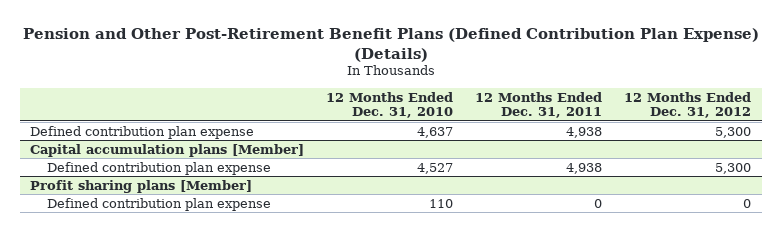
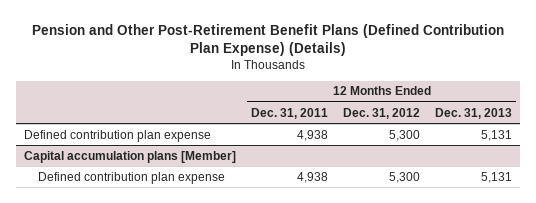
[326,91,454,119] 12 Months Ended Dec. 31, 2010 -> none
none -> [435,107,513,119] Dec. 31, 2013
[30,179,253,193] Profit sharing plans [Member] -> none
[46,197,271,211] Defined contribution plan expense -> none

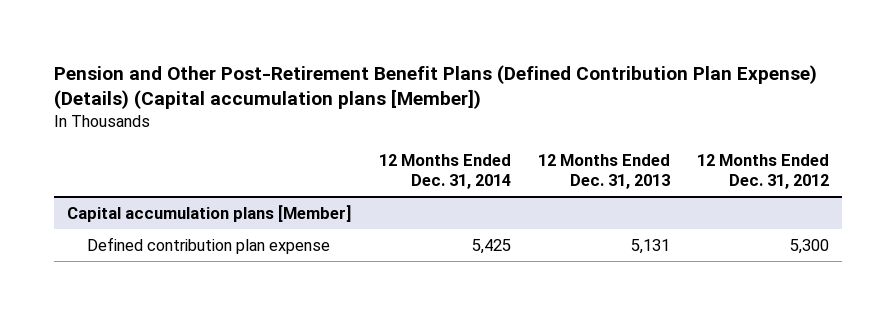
[32,23,505,57] Pension and Other Post-Retirement Benefit Plans (Defined Contribution Plan Expense) (Details) -> [54,64,818,110] Pension and Other Post-Retirement Benefit Plans (Defined Contribution Plan Expense) (Details) (Capital accumulation plans [Member])
[251,107,329,119] Dec. 31, 2011 -> none
none -> [379,153,512,190] 12 Months Ended Dec. 31, 2014
[23,129,211,142] Defined contribution plan expense -> none

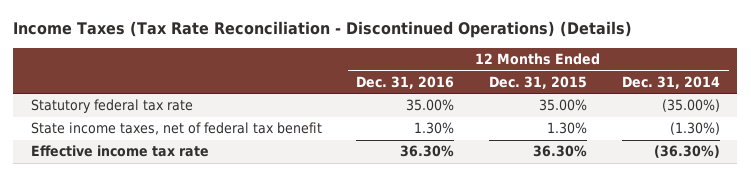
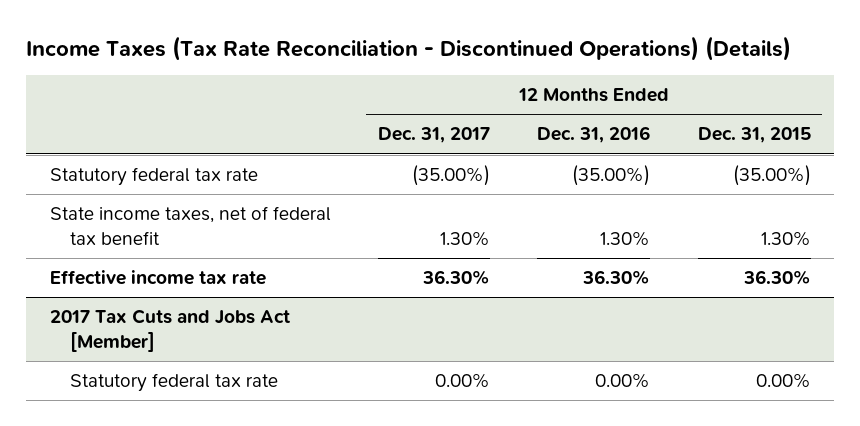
[621,75,720,89] Dec. 31, 2014 -> none
none -> [378,127,491,144] Dec. 31, 2017
[406,99,455,112] 35.00% -> [572,165,651,187] (35.00%)
[539,99,588,112] 35.00% -> [732,165,811,187] (35.00%)
none -> [49,309,290,352] 2017 Tax Cuts and Jobs Act [Member]
none -> [70,373,279,393] Statutory federal tax rate

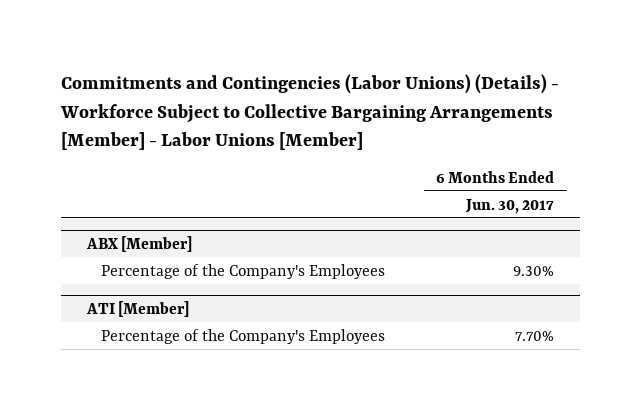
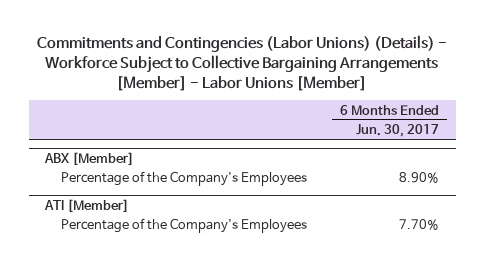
[513,265,555,276] 9.30% -> [399,172,440,184] 8.90%

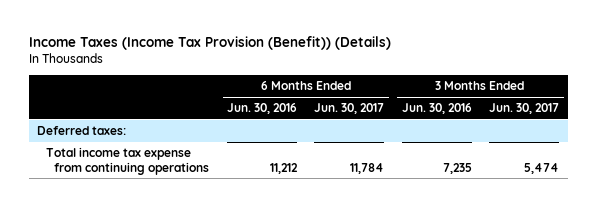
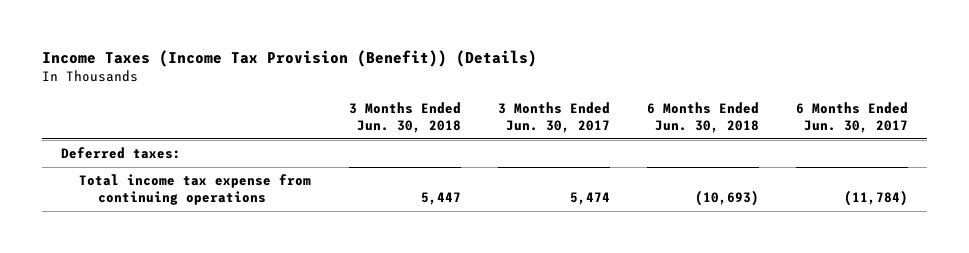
[226,103,297,115] Jun. 30, 2016 -> none
[401,103,472,115] Jun. 30, 2016 -> none
none -> [348,101,461,133] 3 Months Ended Jun. 30, 2018
none -> [646,101,759,133] 6 Months Ended Jun. 30, 2018
[350,162,385,174] 11,784 -> [844,190,909,207] (11,784)

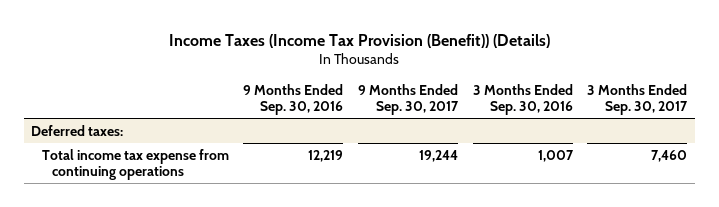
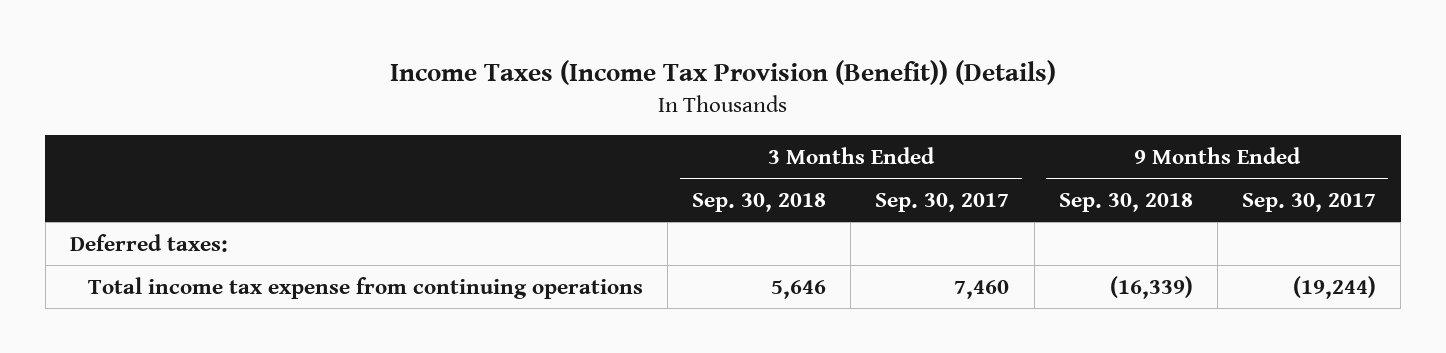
[243,84,344,116] 9 Months Ended Sep. 30, 2016 -> none
[472,84,573,116] 3 Months Ended Sep. 30, 2016 -> none
none -> [692,192,827,212] Sep. 30, 2018
none -> [1058,192,1193,212] Sep. 30, 2018
[418,149,458,162] 19,244 -> [1293,275,1377,299] (19,244)

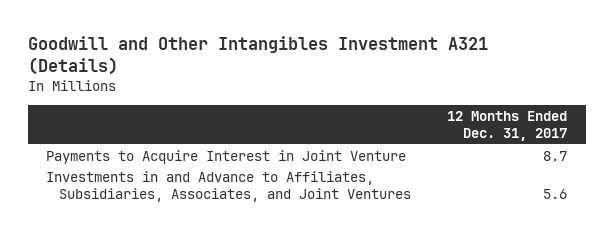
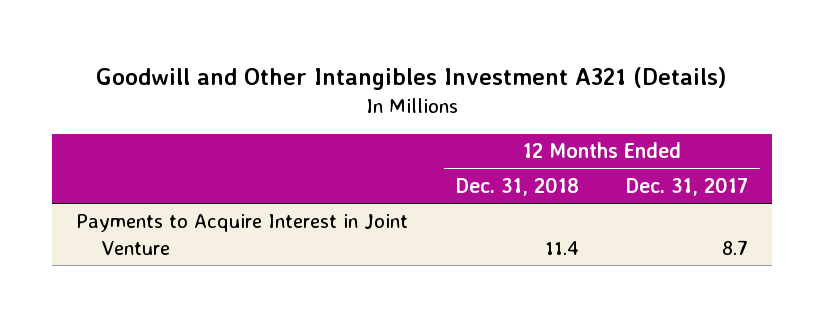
none -> [455,176,579,196] Dec. 31, 2018
[45,170,412,202] Investments in and Advance to Affiliates, Subsidiaries, Associates, and Joint Ventures -> none

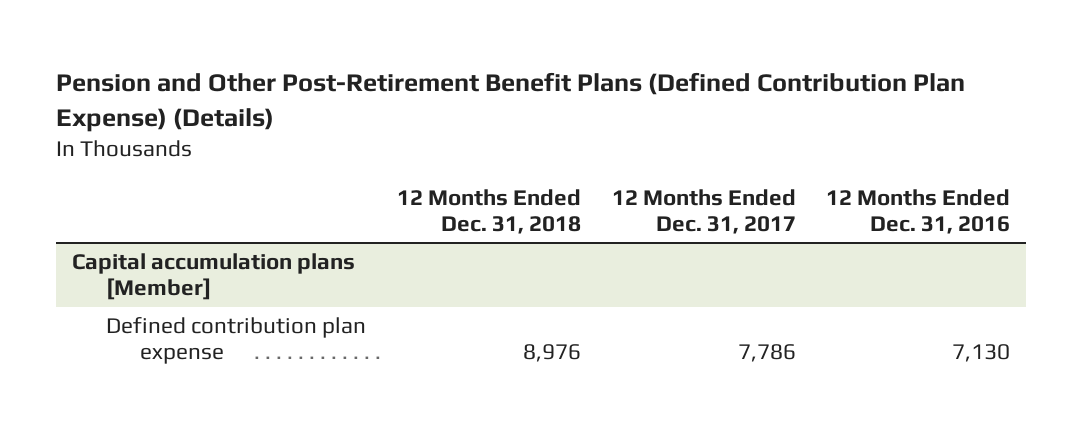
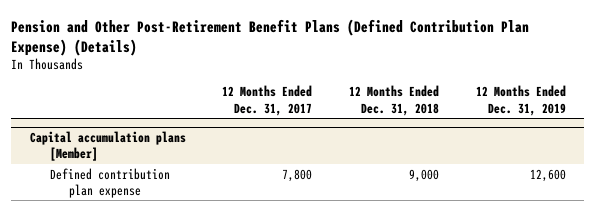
[826,188,1011,234] 12 Months Ended Dec. 31, 2016 -> none
none -> [475,85,566,116] 12 Months Ended Dec. 31, 2019
[522,344,581,363] 8,976 -> [408,168,439,182] 9,000
[737,344,796,363] 7,786 -> [282,168,313,182] 7,800

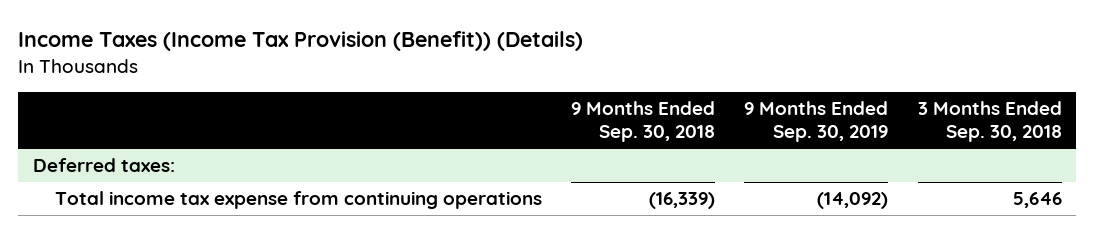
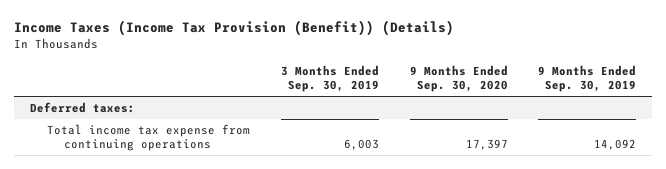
[571,100,716,143] 9 Months Ended Sep. 30, 2018 -> none
[917,100,1062,143] 3 Months Ended Sep. 30, 2018 -> none
none -> [280,65,379,93] 3 Months Ended Sep. 30, 2019
none -> [409,65,508,93] 9 Months Ended Sep. 30, 2020
[817,192,889,210] (14,092) -> [594,139,637,151] 14,092

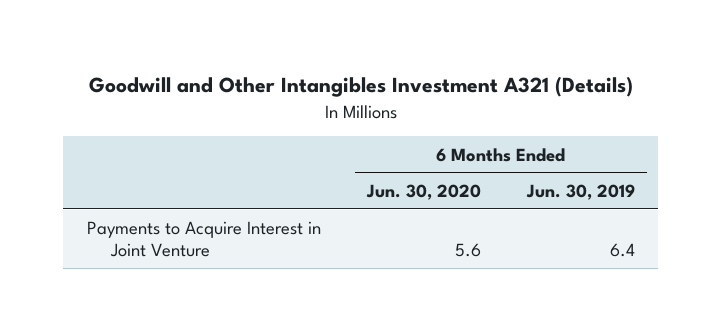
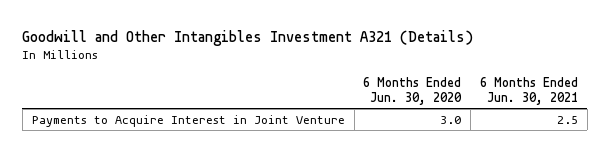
[526,183,636,200] Jun. 30, 2019 -> none
none -> [480,77,579,105] 6 Months Ended Jun. 30, 2021
[454,242,481,257] 5.6 -> [440,116,462,125] 3.0

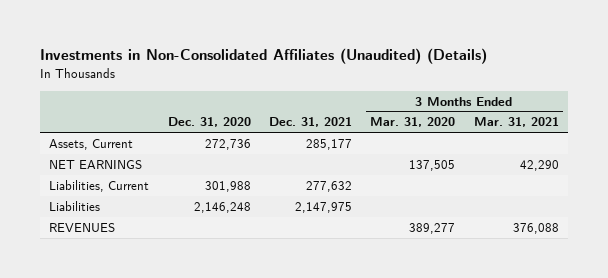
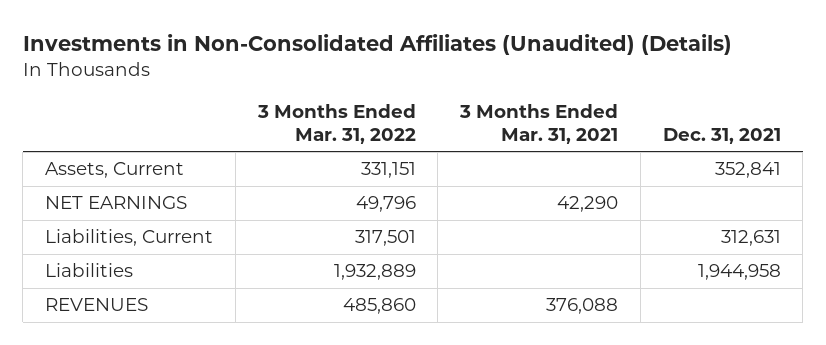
[167,117,251,128] Dec. 31, 2020 -> none
[370,117,456,128] Mar. 31, 2020 -> none
none -> [256,103,416,144] 3 Months Ended Mar. 31, 2022
[305,138,352,150] 285,177 -> [714,162,781,179] 352,841
[305,180,352,192] 277,632 -> [720,230,781,247] 312,631
[294,201,352,213] 2,147,975 -> [697,264,781,281] 1,944,958

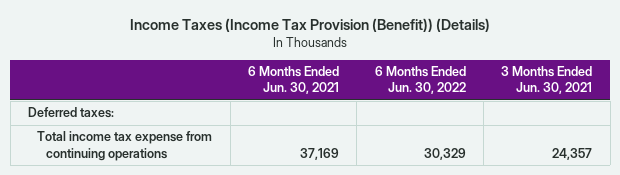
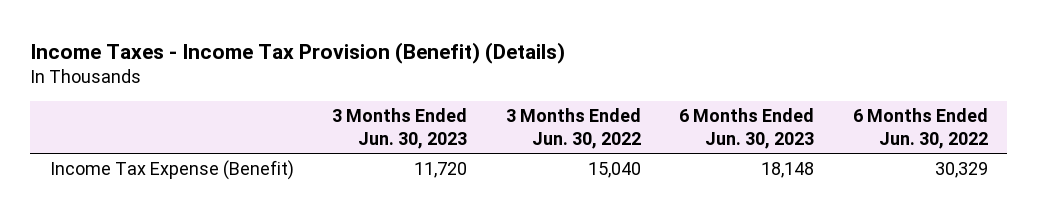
[130,18,491,33] Income Taxes (Income Tax Provision (Benefit)) (Details) -> [30,41,566,64] Income Taxes - Income Tax Provision (Benefit) (Details)
[247,66,339,95] 6 Months Ended Jun. 30, 2021 -> none
[501,66,593,95] 3 Months Ended Jun. 30, 2021 -> none
none -> [332,108,468,150] 3 Months Ended Jun. 30, 2023
none -> [505,108,641,150] 3 Months Ended Jun. 30, 2022
none -> [679,108,815,150] 6 Months Ended Jun. 30, 2023
[28,107,115,119] Deferred taxes: -> none
[37,131,213,161] Total income tax expense from continuing operations -> [49,160,294,181] Income Tax Expense (Benefit)

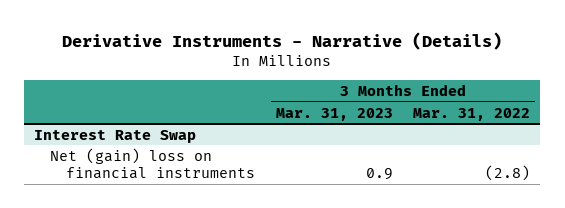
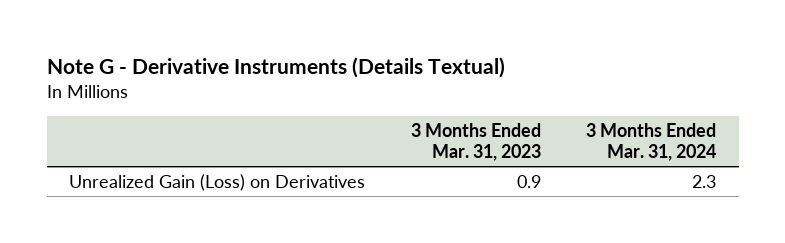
[62,31,503,50] Derivative Instruments - Narrative (Details) -> [46,57,505,79] Note G - Derivative Instruments (Details Textual)
[413,107,531,121] Mar. 31, 2022 -> none
none -> [585,123,716,161] 3 Months Ended Mar. 31, 2024
[34,129,197,143] Interest Rate Swap -> none
[50,147,256,180] Net (gain) loss on financial instruments -> [69,174,366,192] Unrealized Gain (Loss) on Derivatives

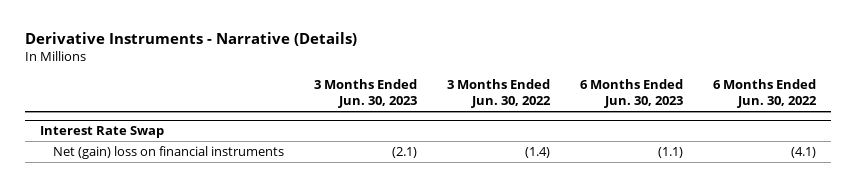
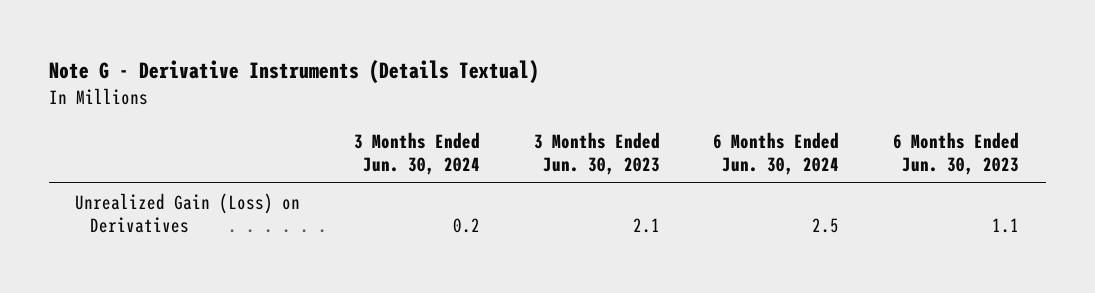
[24,32,357,47] Derivative Instruments - Narrative (Details) -> [48,60,539,85] Note G - Derivative Instruments (Details Textual)
[446,78,551,109] 3 Months Ended Jun. 30, 2022 -> none
[712,78,817,109] 6 Months Ended Jun. 30, 2022 -> none
none -> [354,132,481,176] 3 Months Ended Jun. 30, 2024
none -> [713,132,840,176] 6 Months Ended Jun. 30, 2024
[39,126,164,139] Interest Rate Swap -> none
[52,146,284,160] Net (gain) loss on financial instruments -> [75,193,301,234] Unrealized Gain (Loss) on Derivatives
[391,147,417,159] (2.1) -> [632,218,660,234] 2.1
[657,147,683,159] (1.1) -> [992,218,1020,234] 1.1

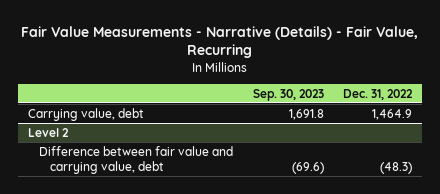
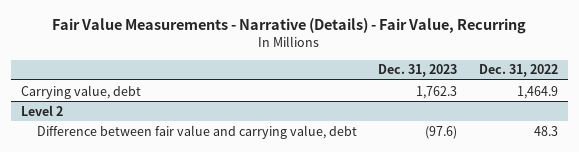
[252,88,324,101] Sep. 30, 2023 -> none
none -> [378,64,458,78] Dec. 31, 2023
[380,162,413,175] (48.3) -> [533,125,558,136] 48.3

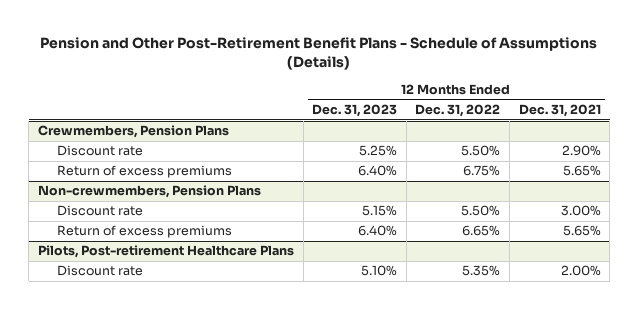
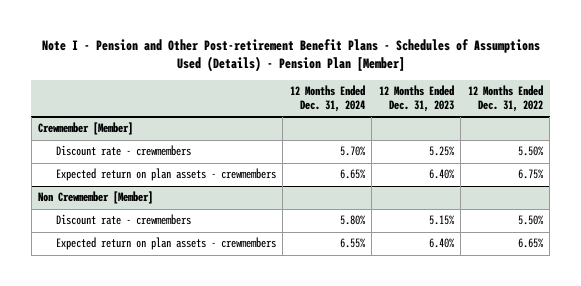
[40,37,598,71] Pension and Other Post-Retirement Benefit Plans - Schedule of Assumptions (Details) -> [41,38,540,73] Note I - Pension and Other Post-retirement Benefit Plans - Schedules of Assumptions Used (Details) - Pension Plan [Member]
[518,104,601,118] Dec. 31, 2021 -> none
none -> [289,85,365,113] 12 Months Ended Dec. 31, 2024
[38,125,230,139] Crewmembers, Pension Plans -> none
[38,185,262,199] Non-crewmembers, Pension Plans -> none
[38,245,295,259] Pilots, Post-retirement Healthcare Plans -> none
[56,265,143,277] Discount rate -> none
none -> [38,122,134,136] Crewmember [Member]
[56,145,143,157] Discount rate -> [55,145,191,157] Discount rate - crewmembers
[56,165,232,179] Return of excess premiums -> [55,168,276,182] Expected return on plan assets - crewmembers
none -> [38,191,154,205] Non Crewmember [Member]
[56,205,143,217] Discount rate -> [55,214,191,226] Discount rate - crewmembers
[56,225,232,239] Return of excess premiums -> [55,237,276,251] Expected return on plan assets - crewmembers

